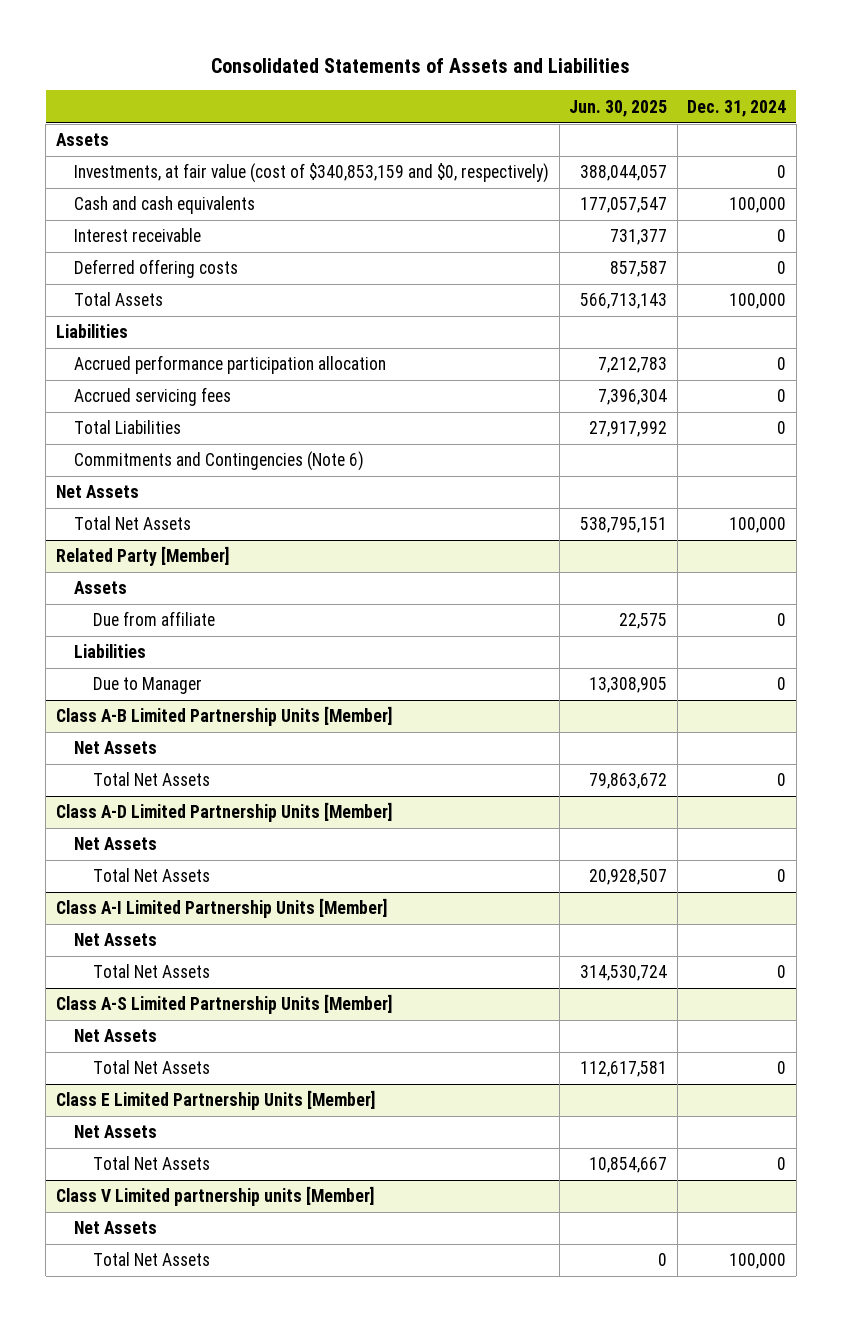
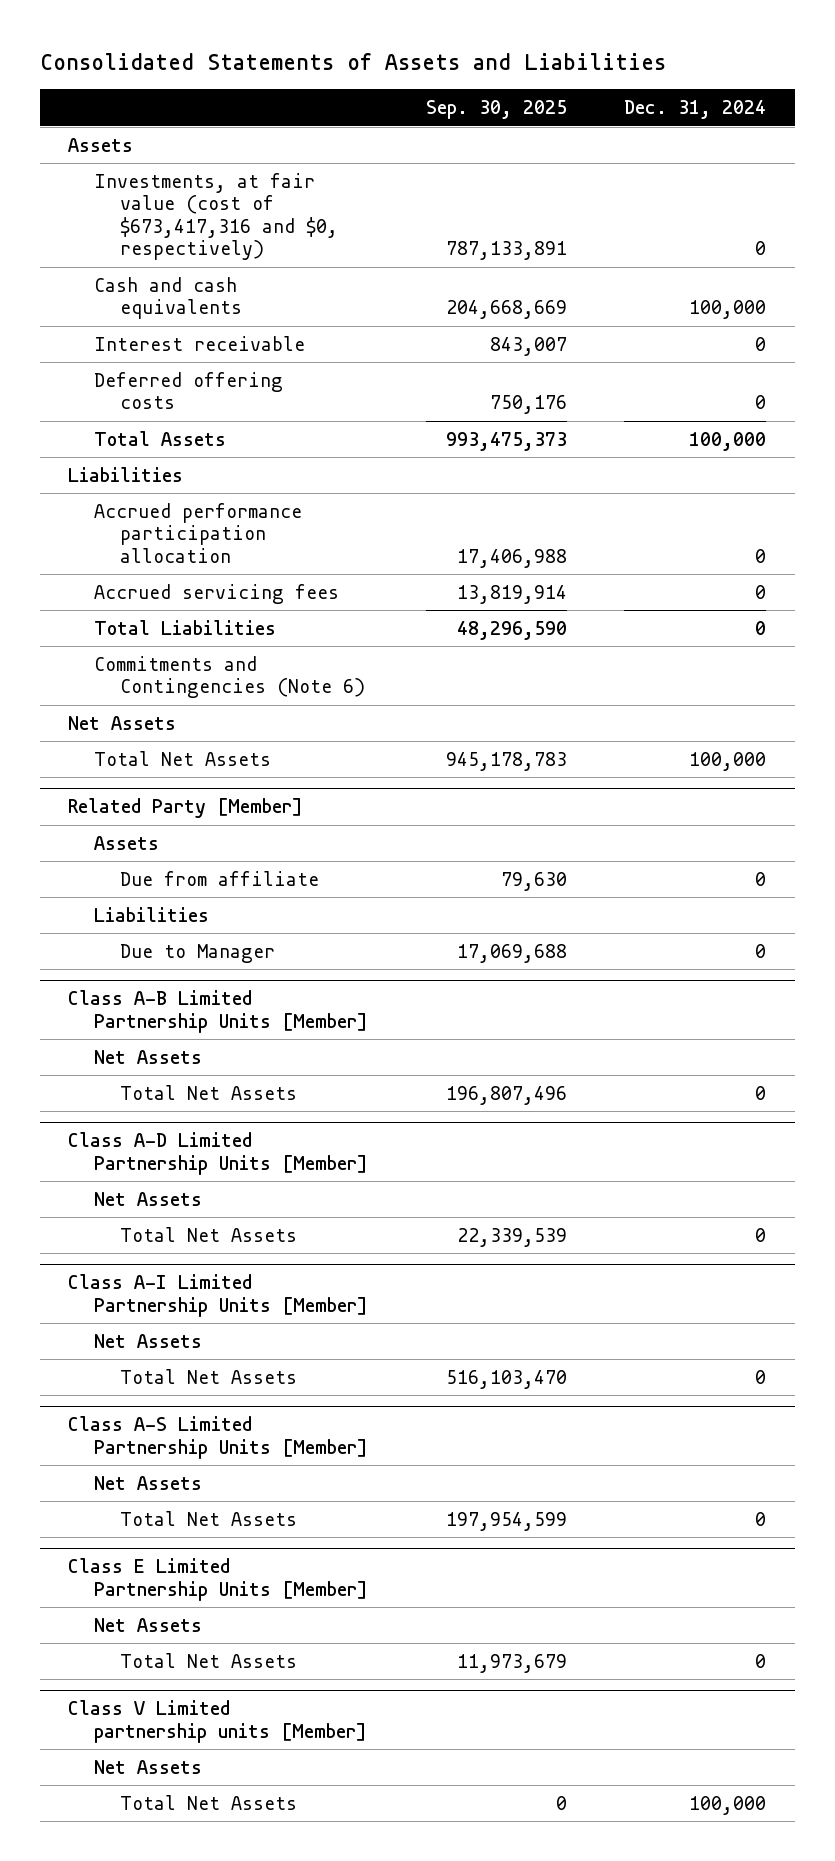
[569,99,668,117] Jun. 30, 2025 -> none
none -> [425,100,567,120] Sep. 30, 2025
[74,163,550,184] Investments, at fair value (cost of $340,853,159 and $0, respectively) -> [94,172,338,261] Investments, at fair value (cost of $673,417,316 and $0, respectively)

